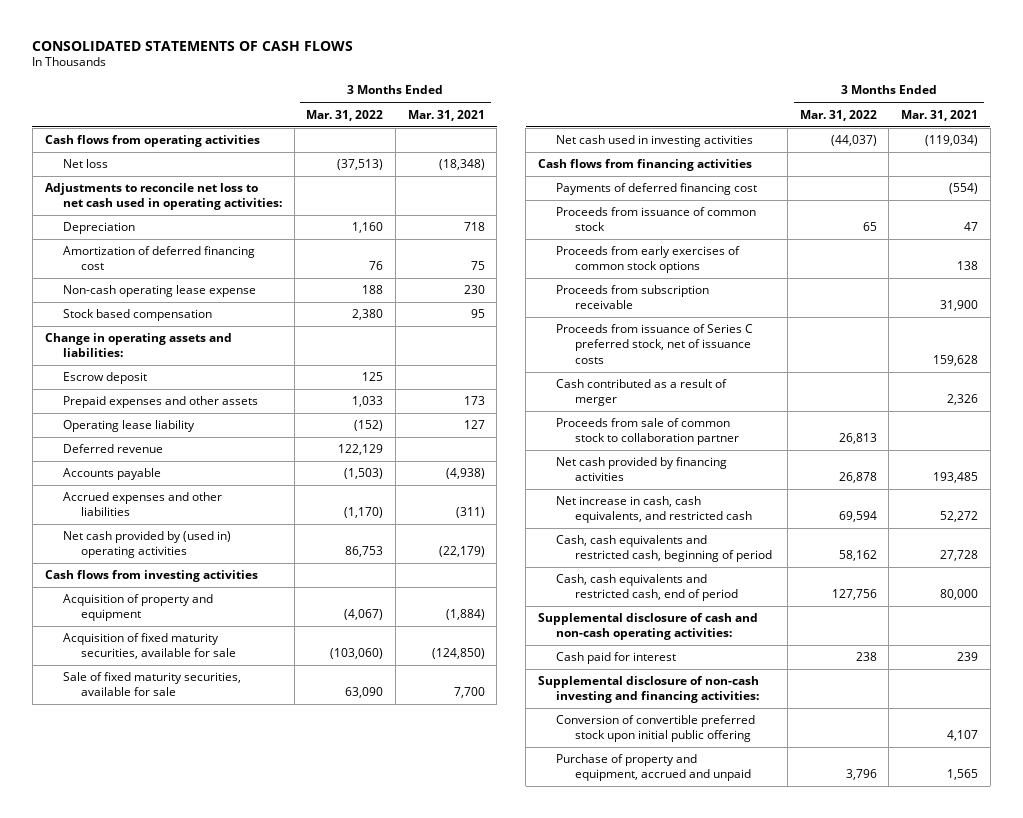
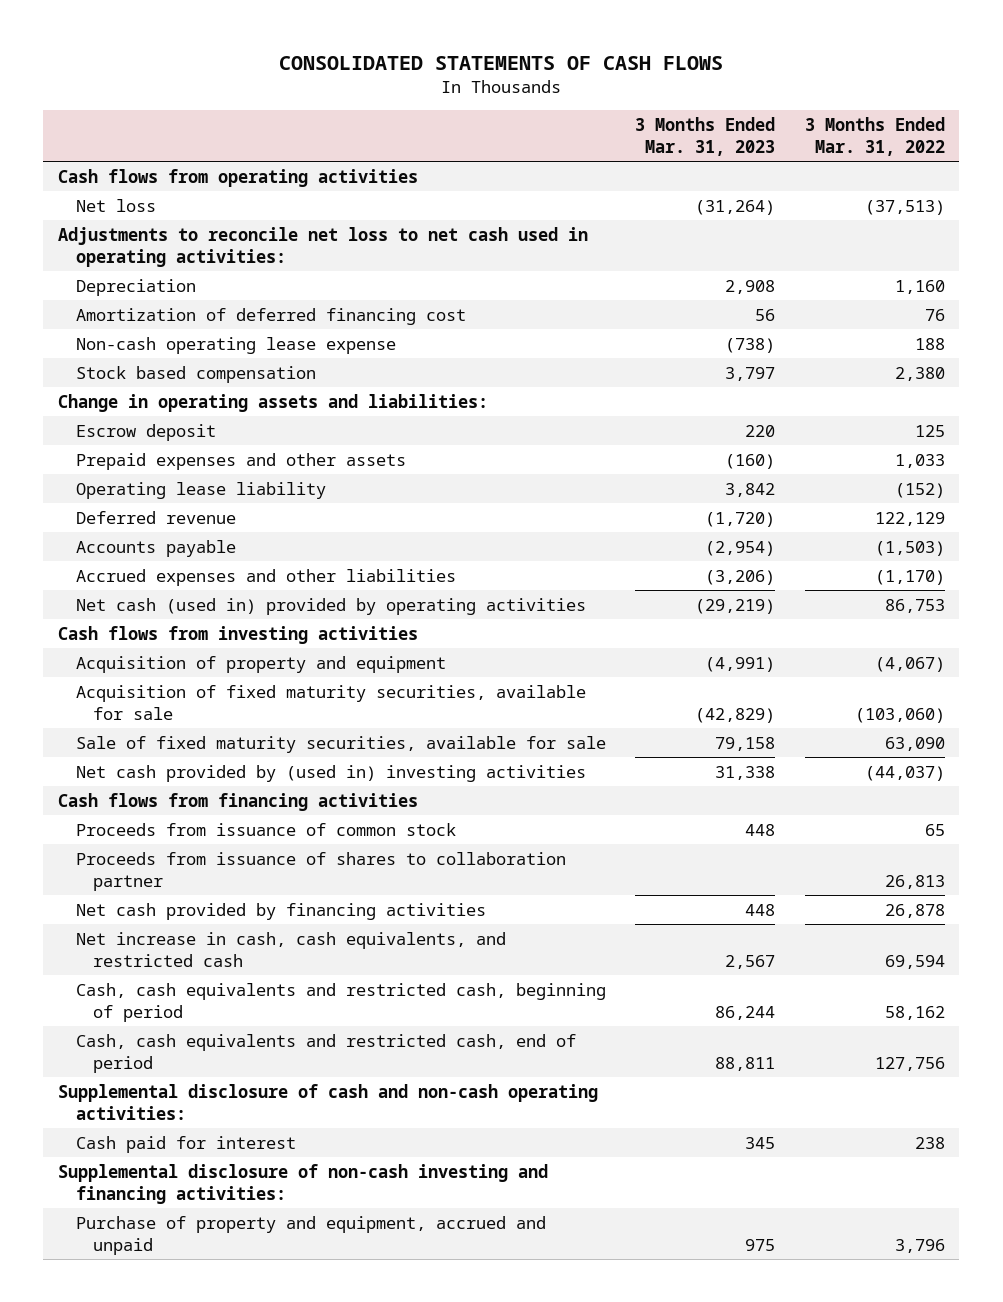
[407,109,485,121] Mar. 31, 2021 -> none
none -> [635,117,776,157] 3 Months Ended Mar. 31, 2023
[62,531,231,559] Net cash provided by (used in) operating activities -> [75,597,586,615] Net cash (used in) provided by operating activities
[556,135,754,148] Net cash used in investing activities -> [75,764,586,782] Net cash provided by (used in) investing activities
[556,183,758,196] Payments of deferred financing cost -> none
[556,246,741,274] Proceeds from early exercises of common stock options -> none
[556,285,710,310] Proceeds from subscription receivable -> none
[556,324,754,364] Proceeds from issuance of Series C preferred stock, net of issuance costs -> none
[556,379,728,407] Cash contributed as a result of merger -> none
[556,418,739,446] Proceeds from sale of common stock to collaboration partner -> [75,851,566,891] Proceeds from issuance of shares to collaboration partner
[556,715,756,743] Conversion of convertible preferred stock upon initial public offering -> none

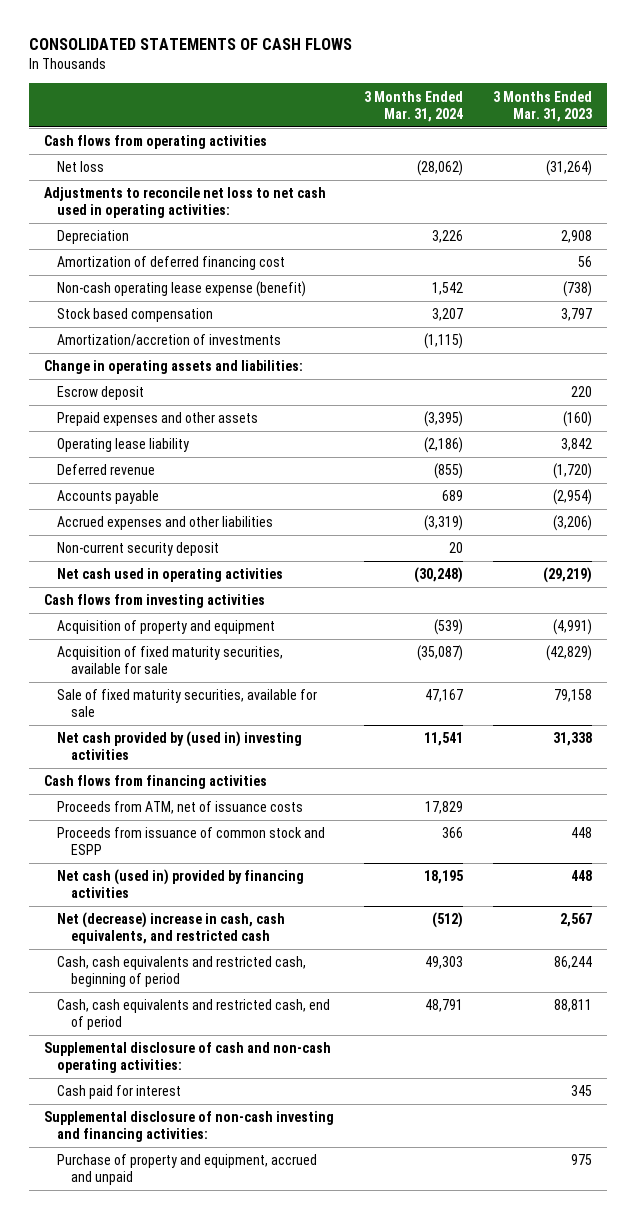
[804,117,945,157] 3 Months Ended Mar. 31, 2022 -> none
none -> [363,90,463,122] 3 Months Ended Mar. 31, 2024
[75,336,396,354] Non-cash operating lease expense -> [57,281,307,298] Non-cash operating lease expense (benefit)
none -> [57,334,282,347] Amortization/accretion of investments
none -> [57,542,220,557] Non-current security deposit
[75,597,586,615] Net cash (used in) provided by operating activities -> [57,568,284,583] Net cash used in operating activities
[75,851,566,891] Proceeds from issuance of shares to collaboration partner -> none
none -> [57,801,304,815] Proceeds from ATM, net of issuance costs
[75,822,456,836] Proceeds from issuance of common stock -> [57,827,326,856] Proceeds from issuance of common stock and ESPP
[75,902,486,920] Net cash provided by financing activities -> [57,869,305,899] Net cash (used in) provided by financing activities
[75,931,506,967] Net increase in cash, cash equivalents, and restricted cash -> [57,912,286,945] Net (decrease) increase in cash, cash equivalents, and restricted cash

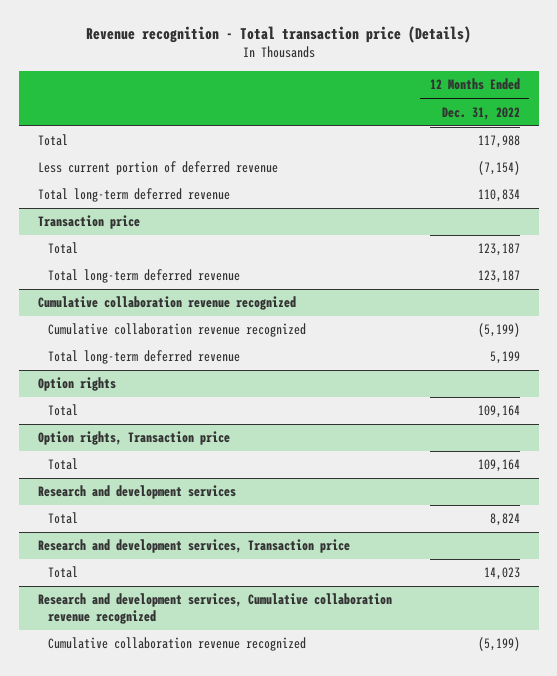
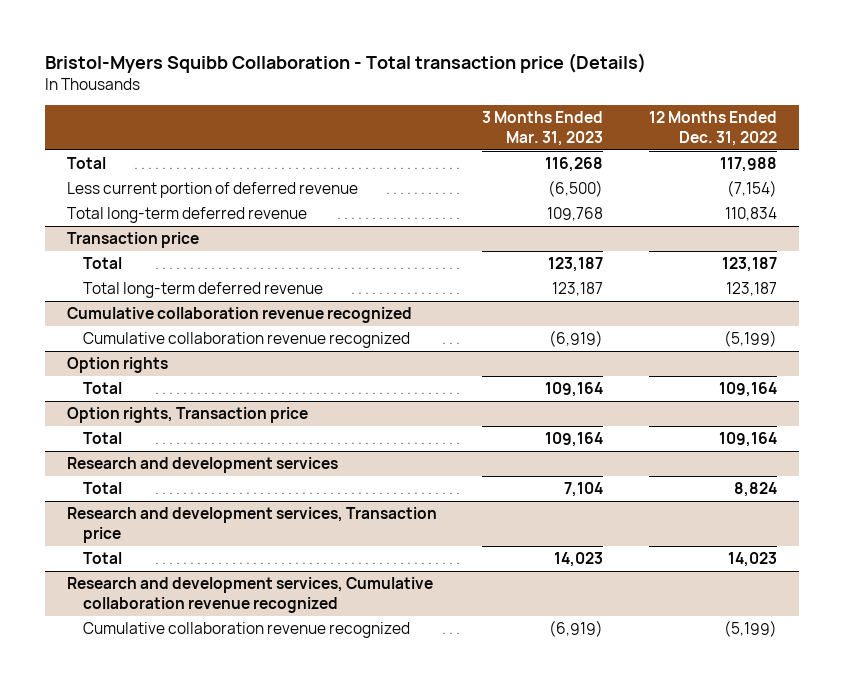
[85,26,471,44] Revenue recognition - Total transaction price (Details) -> [44,52,646,73] Bristol-Myers Squibb Collaboration - Total transaction price (Details)
none -> [482,111,604,147] 3 Months Ended Mar. 31, 2023
[47,350,240,365] Total long-term deferred revenue -> none

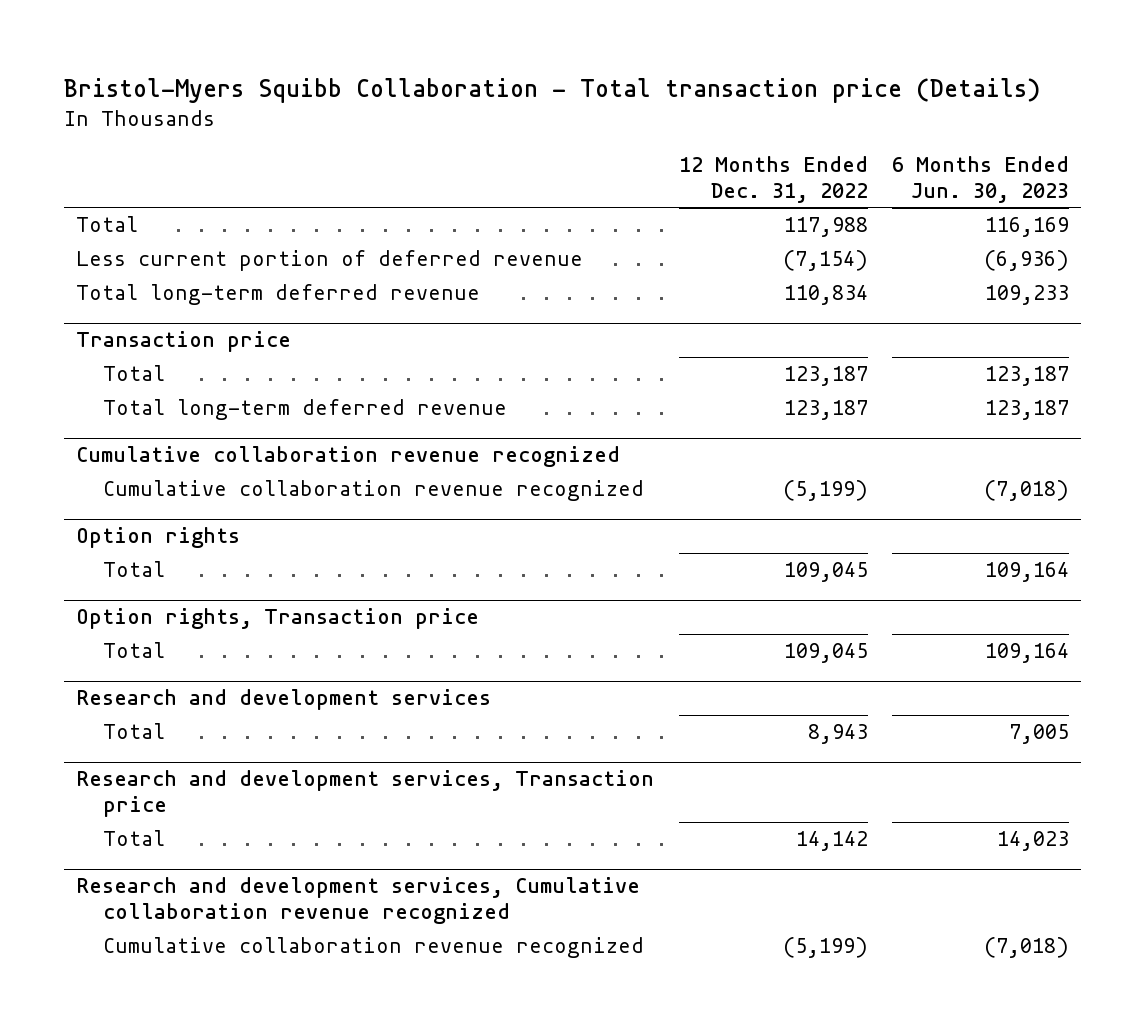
[482,111,604,147] 3 Months Ended Mar. 31, 2023 -> none
none -> [892,155,1070,203] 6 Months Ended Jun. 30, 2023
[718,381,777,397] 109,164 -> [783,562,868,583] 109,045
[718,431,777,447] 109,164 -> [783,643,868,664] 109,045
[733,481,777,497] 8,824 -> [807,724,868,745] 8,943
[727,551,777,567] 14,023 -> [795,831,868,852] 14,142

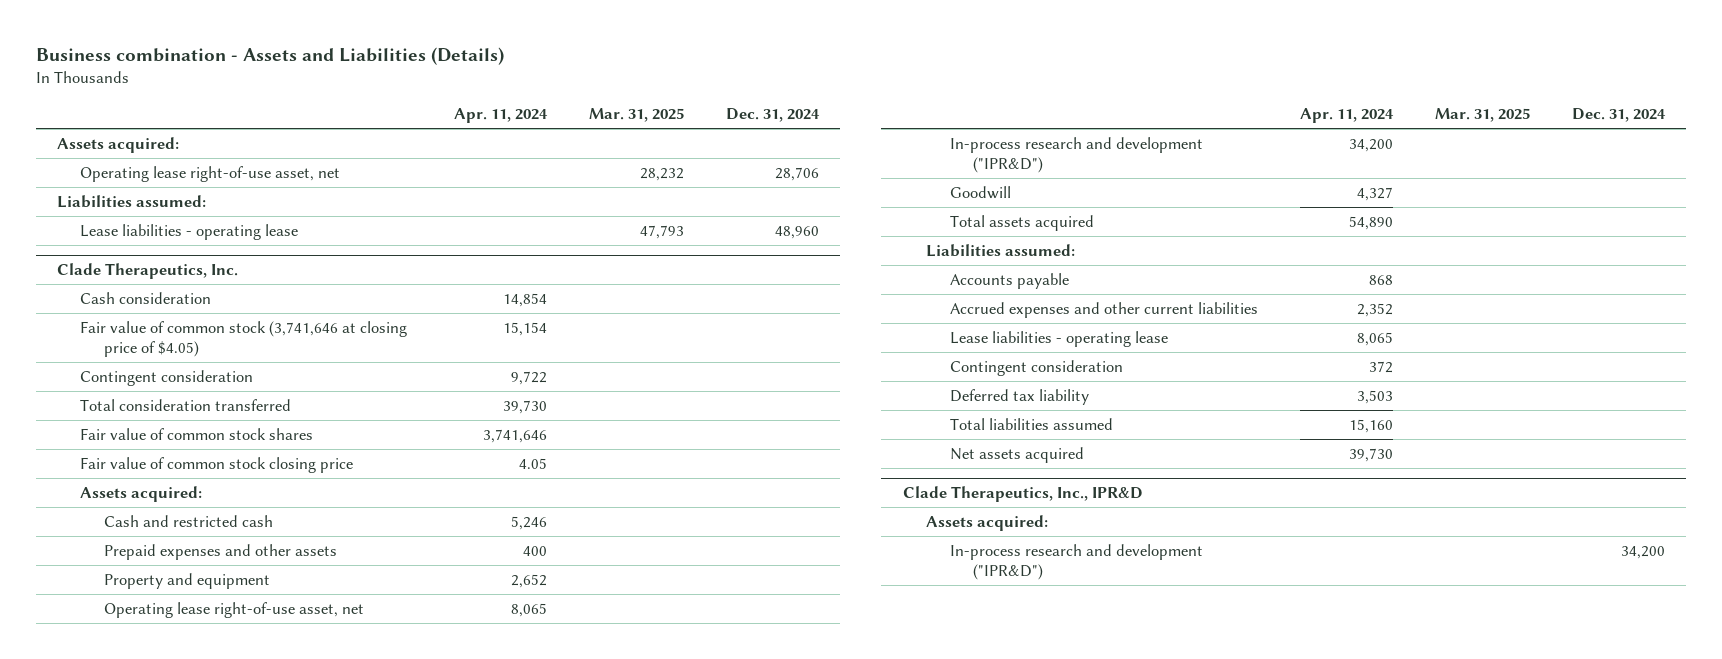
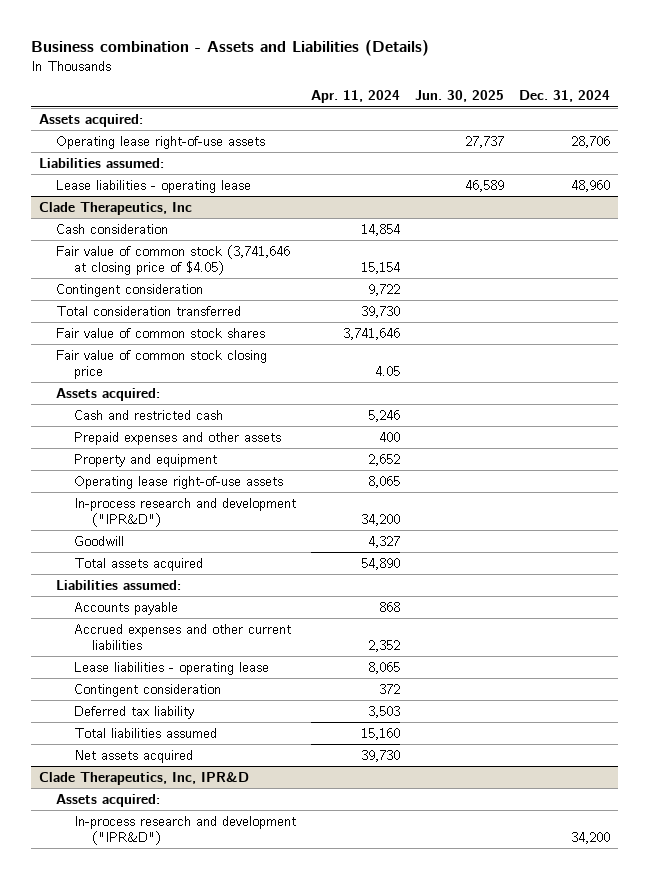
[589,108,685,123] Mar. 31, 2025 -> none
none -> [415,90,505,103] Jun. 30, 2025
[80,165,341,182] Operating lease right-of-use asset, net -> [56,135,266,149] Operating lease right-of-use assets
[56,262,238,279] Clade Therapeutics, Inc. -> [38,201,192,215] Clade Therapeutics, Inc
[103,601,364,618] Operating lease right-of-use asset, net -> [74,475,284,489] Operating lease right-of-use assets
[902,485,1143,502] Clade Therapeutics, Inc., IPR&D -> [38,771,249,785] Clade Therapeutics, Inc, IPR&D

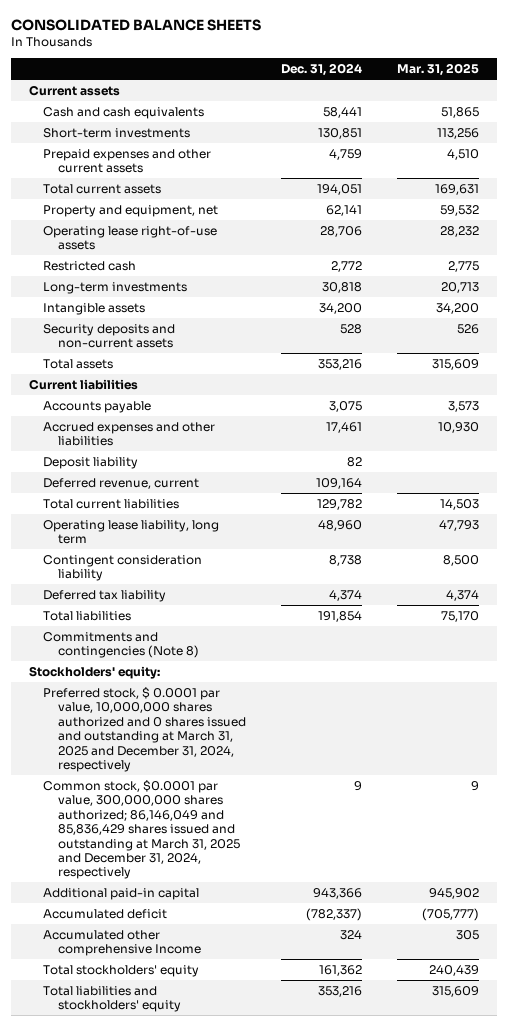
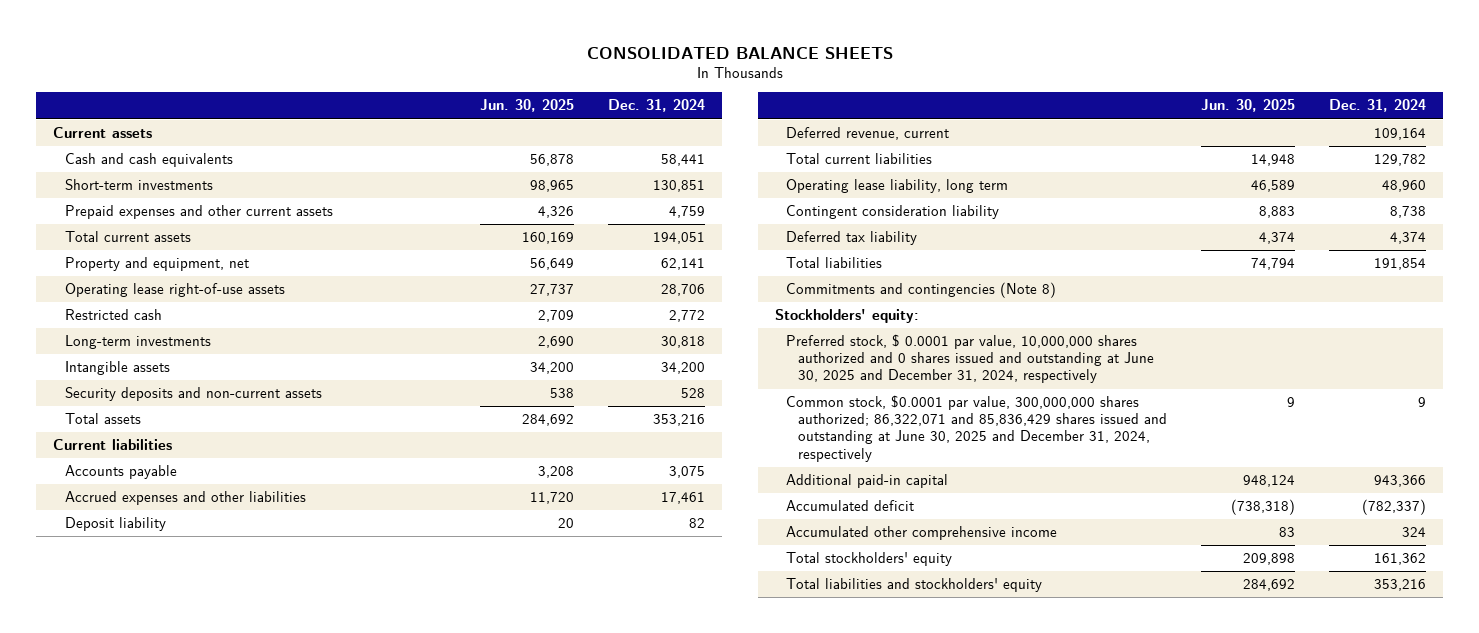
[397,63,480,77] Mar. 31, 2025 -> none
none -> [479,99,574,113] Jun. 30, 2025
[43,686,247,773] Preferred stock, $ 0.0001 par value, 10,000,000 shares authorized and 0 shares issued and outstanding at March 31, 2025 and December 31, 2024, respectively -> [786,334,1155,384] Preferred stock, $ 0.0001 par value, 10,000,000 shares authorized and 0 shares issued and outstanding at June 30, 2025 and December 31, 2024, respectively
[43,779,241,880] Common stock, $0.0001 par value, 300,000,000 shares authorized; 86,146,049 and 85,836,429 shares issued and outstanding at March 31, 2025 and December 31, 2024, respectively -> [786,395,1168,462] Common stock, $0.0001 par value, 300,000,000 shares authorized; 86,322,071 and 85,836,429 shares issued and outstanding at June 30, 2025 and December 31, 2024, respectively
[43,929,202,957] Accumulated other comprehensive Income -> [786,526,1058,541] Accumulated other comprehensive income

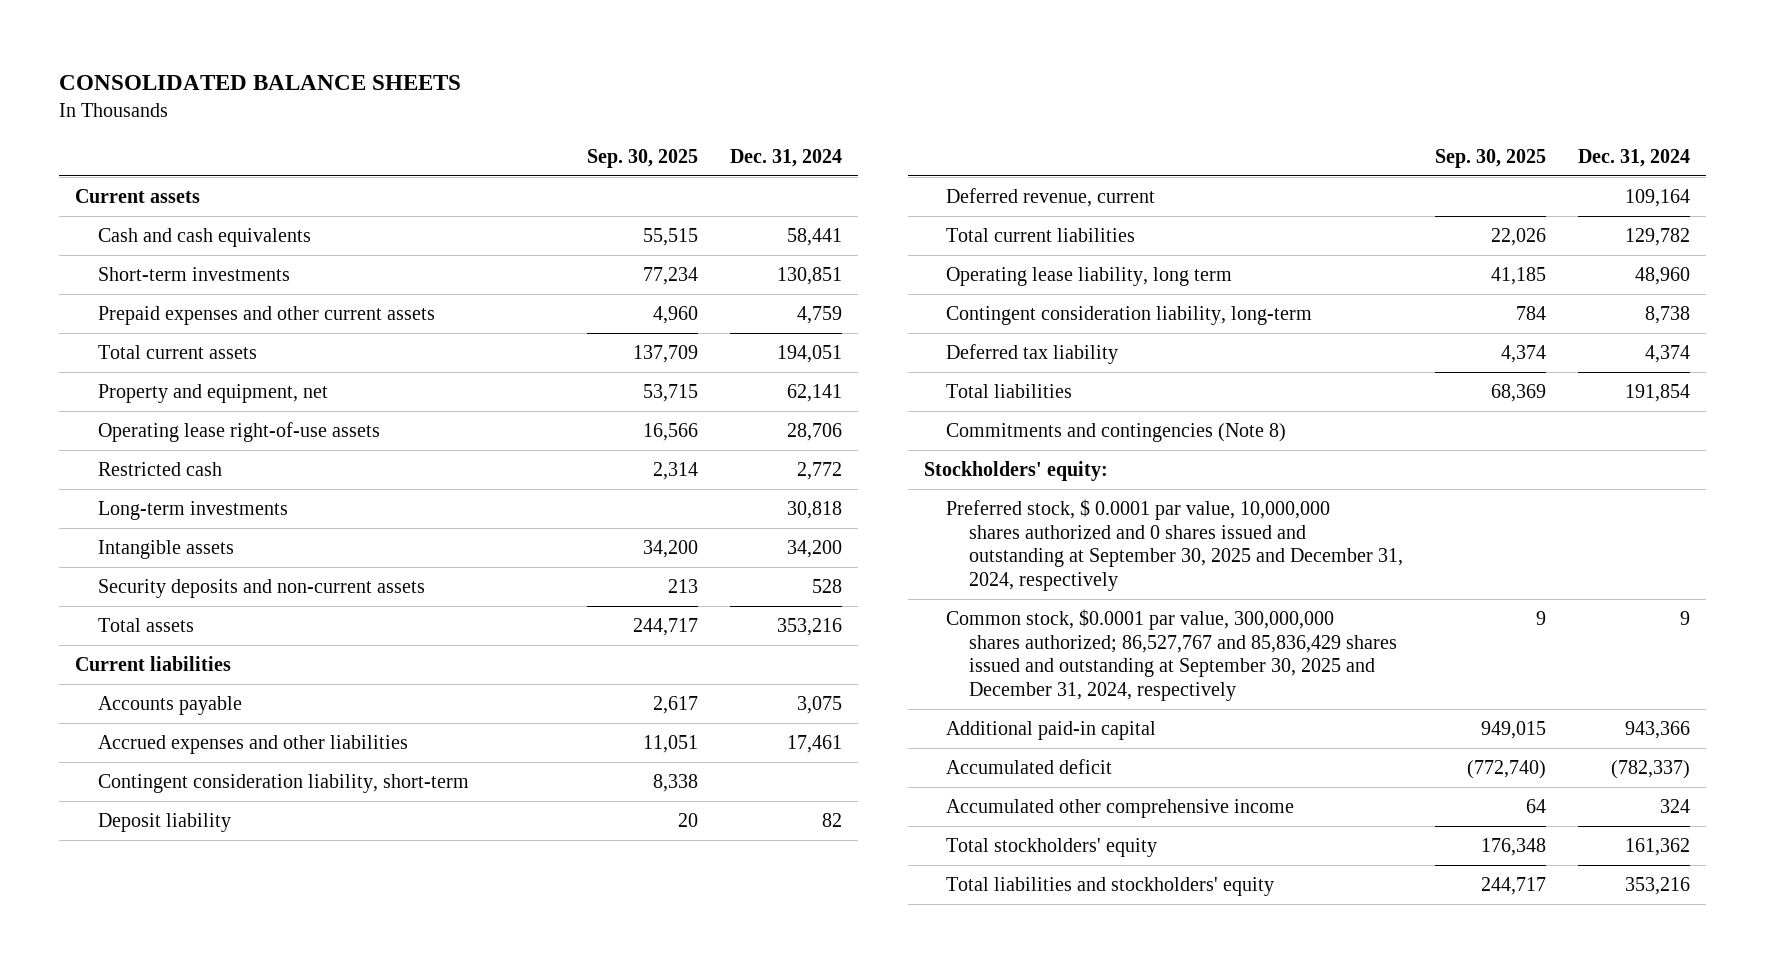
[479,99,574,113] Jun. 30, 2025 -> none
none -> [586,148,698,168] Sep. 30, 2025
none -> [97,774,469,794] Contingent consideration liability, short-term
[786,205,1000,220] Contingent consideration liability -> [946,306,1313,326] Contingent consideration liability, long-term
[786,334,1155,384] Preferred stock, $ 0.0001 par value, 10,000,000 shares authorized and 0 shares issued and outstanding at June 30, 2025 and December 31, 2024, respectively -> [946,499,1403,591] Preferred stock, $ 0.0001 par value, 10,000,000 shares authorized and 0 shares issued and outstanding at September 30, 2025 and December 31, 2024, respectively
[786,395,1168,462] Common stock, $0.0001 par value, 300,000,000 shares authorized; 86,322,071 and 85,836,429 shares issued and outstanding at June 30, 2025 and December 31, 2024, respectively -> [946,609,1397,701] Common stock, $0.0001 par value, 300,000,000 shares authorized; 86,527,767 and 85,836,429 shares issued and outstanding at September 30, 2025 and December 31, 2024, respectively

